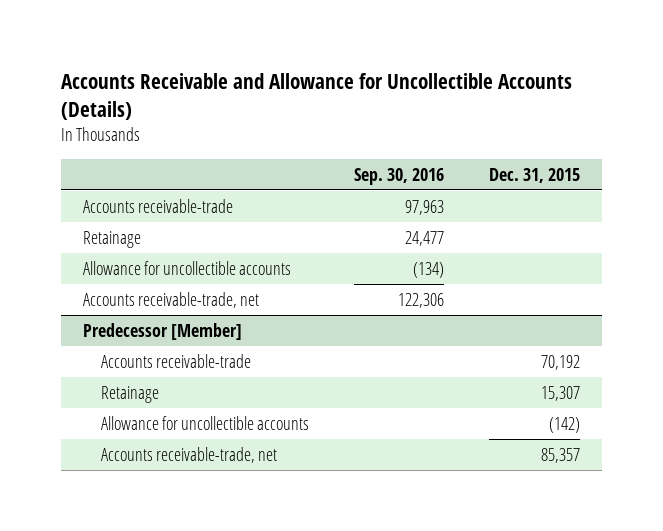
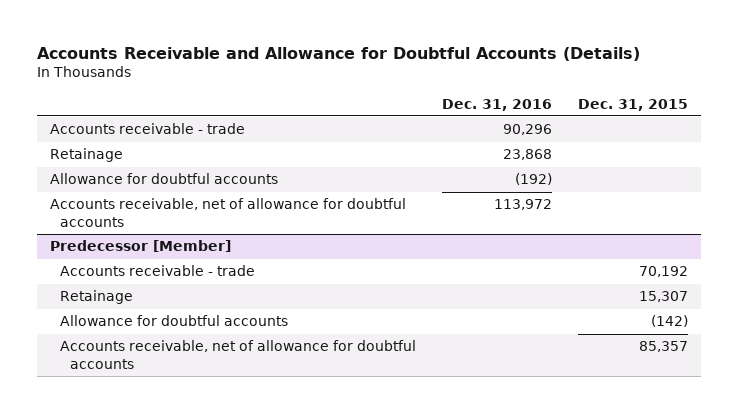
[60,72,572,120] Accounts Receivable and Allowance for Uncollectible Accounts (Details) -> [36,46,640,61] Accounts Receivable and Allowance for Doubtful Accounts (Details)
[354,167,445,185] Sep. 30, 2016 -> none
none -> [441,98,552,111] Dec. 31, 2016
[82,198,233,213] Accounts receivable-trade -> [49,123,245,135] Accounts receivable - trade
[82,260,291,275] Allowance for uncollectible accounts -> [49,173,278,185] Allowance for doubtful accounts
[82,291,259,308] Accounts receivable-trade, net -> [49,198,406,227] Accounts receivable, net of allowance for doubtful accounts
[101,353,252,368] Accounts receivable-trade -> [59,265,255,277] Accounts receivable - trade
[101,415,310,430] Allowance for uncollectible accounts -> [59,315,288,327] Allowance for doubtful accounts
[101,446,278,463] Accounts receivable-trade, net -> [59,340,416,369] Accounts receivable, net of allowance for doubtful accounts

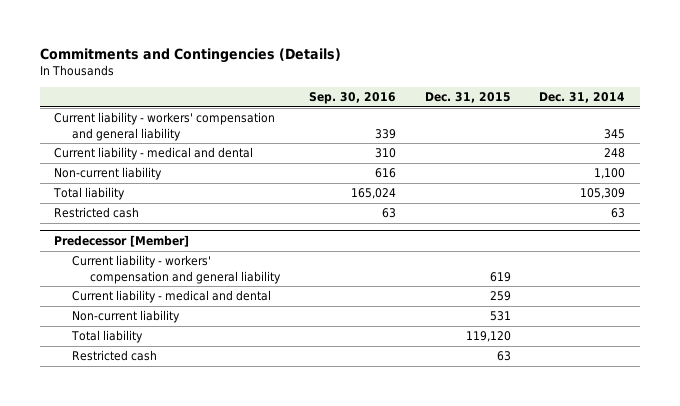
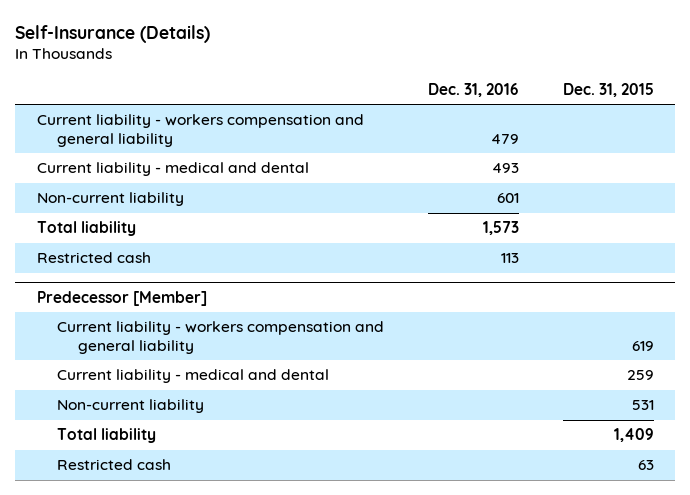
[39,47,341,63] Commitments and Contingencies (Details) -> [14,24,210,43] Self-Insurance (Details)
[309,92,397,105] Sep. 30, 2016 -> none
[539,92,626,104] Dec. 31, 2014 -> none
none -> [428,83,520,98] Dec. 31, 2016
[54,112,276,141] Current liability - workers' compensation and general liability -> [36,114,364,148] Current liability - workers compensation and general liability
[72,255,282,284] Current liability - workers' compensation and general liability -> [57,321,385,355] Current liability - workers compensation and general liability
[465,331,511,343] 119,120 -> [613,428,654,443] 1,409

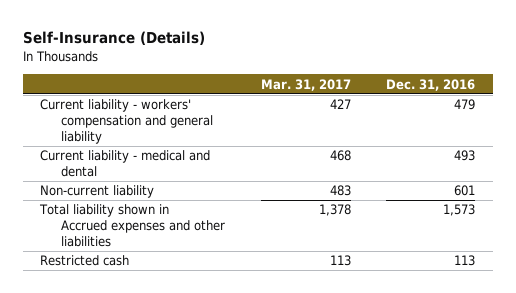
[562,83,654,98] Dec. 31, 2015 -> none
none -> [260,78,351,91] Mar. 31, 2017
[36,114,364,148] Current liability - workers compensation and general liability -> [40,99,213,144] Current liability - workers' compensation and general liability
[36,221,136,237] Total liability -> [39,204,225,247] Total liability shown in Accrued expenses and other liabilities
[36,290,207,306] Predecessor [Member] -> none
[57,321,385,355] Current liability - workers compensation and general liability -> none
[57,369,330,384] Current liability - medical and dental -> none
[57,399,205,414] Non-current liability -> none
[57,428,157,444] Total liability -> none
[57,459,172,471] Restricted cash -> none

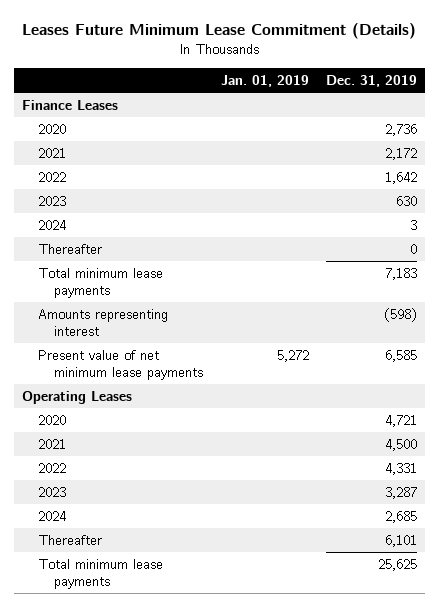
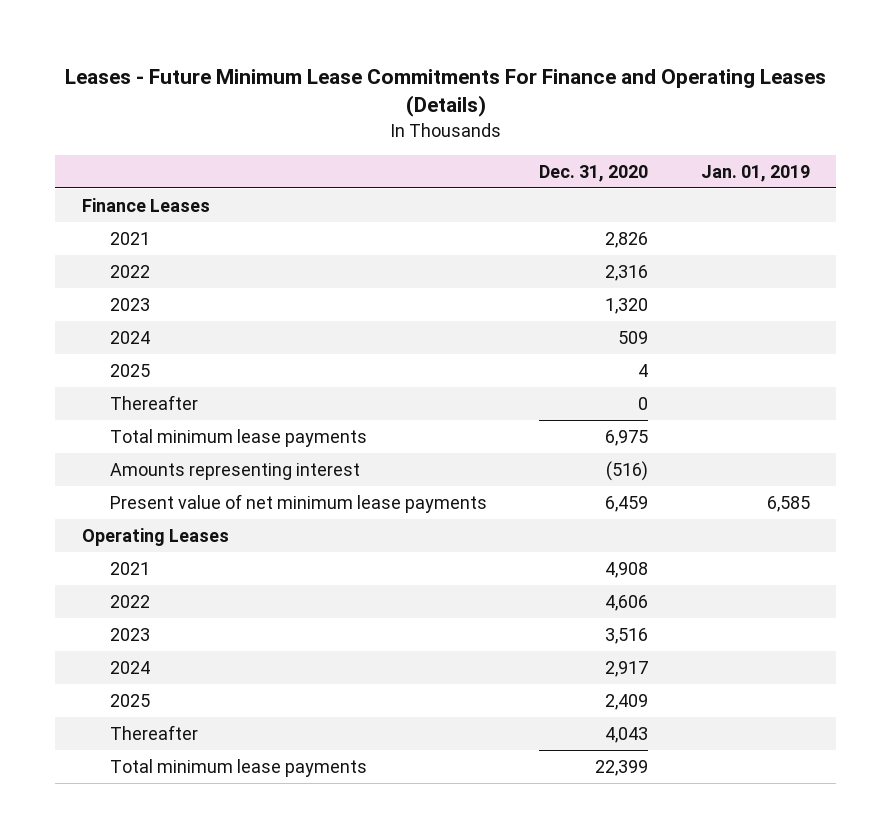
[22,23,417,40] Leases Future Minimum Lease Commitment (Details) -> [64,68,826,118] Leases - Future Minimum Lease Commitments For Finance and Operating Leases (Details)
[325,75,417,88] Dec. 31, 2019 -> none
none -> [539,164,649,182] Dec. 31, 2020
[38,123,67,134] 2020 -> none
none -> [109,363,150,377] 2025
[276,349,309,362] 5,272 -> [767,495,811,512] 6,585
[38,414,67,425] 2020 -> none
none -> [109,693,150,707] 2025

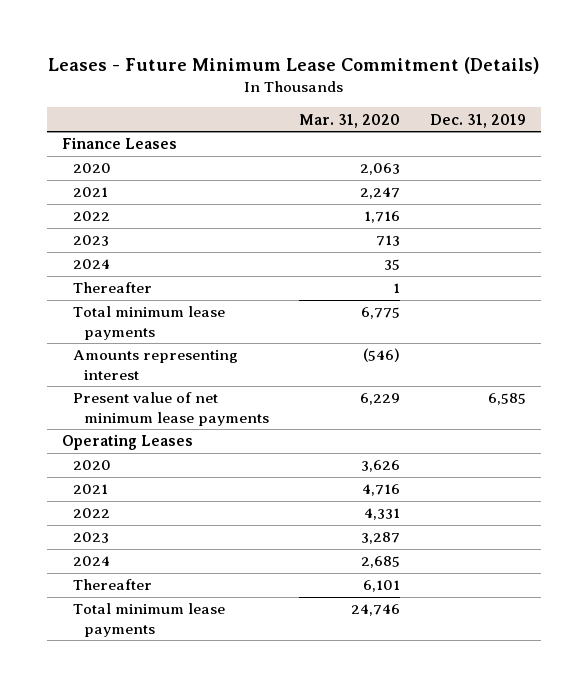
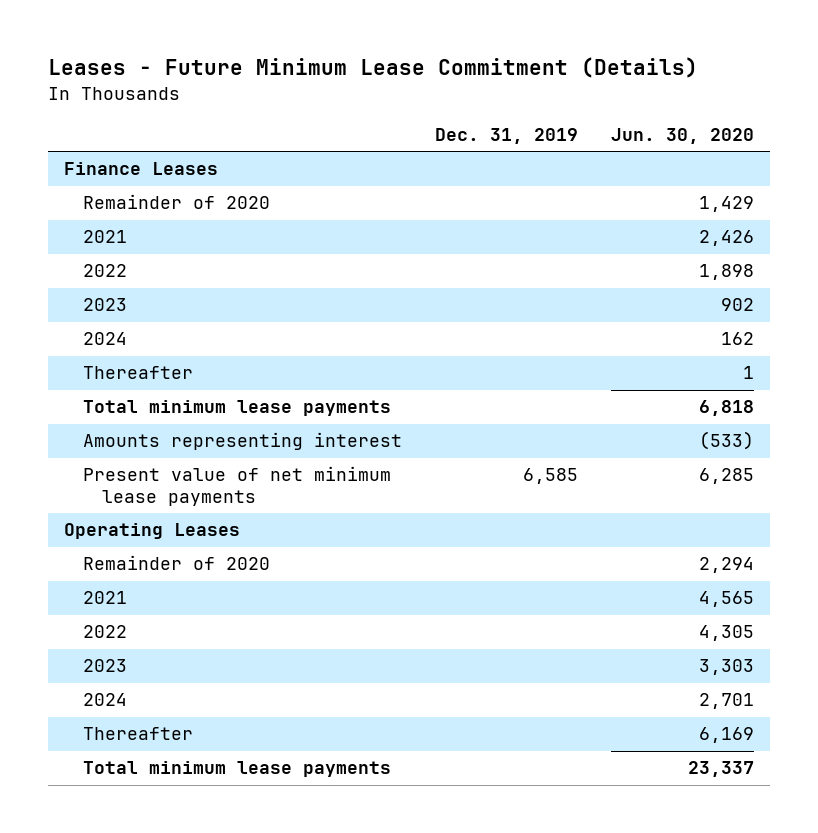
[298,113,400,128] Mar. 31, 2020 -> none
none -> [610,127,754,144] Jun. 30, 2020
[72,163,111,174] 2020 -> [83,194,271,210] Remainder of 2020
[72,460,111,471] 2020 -> [83,555,271,571] Remainder of 2020

